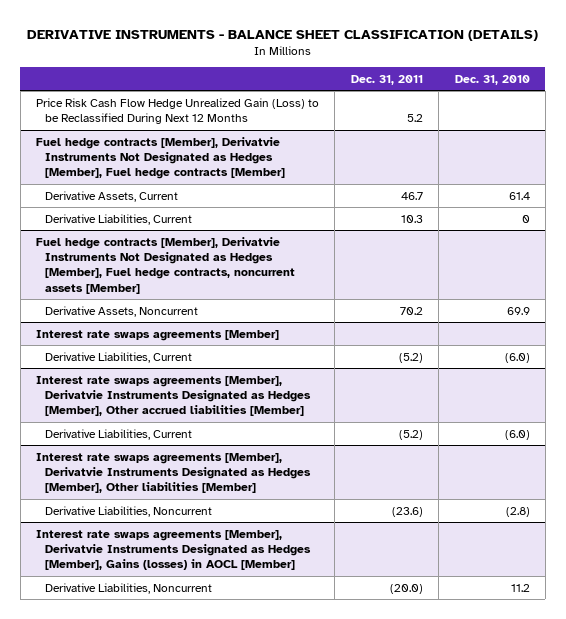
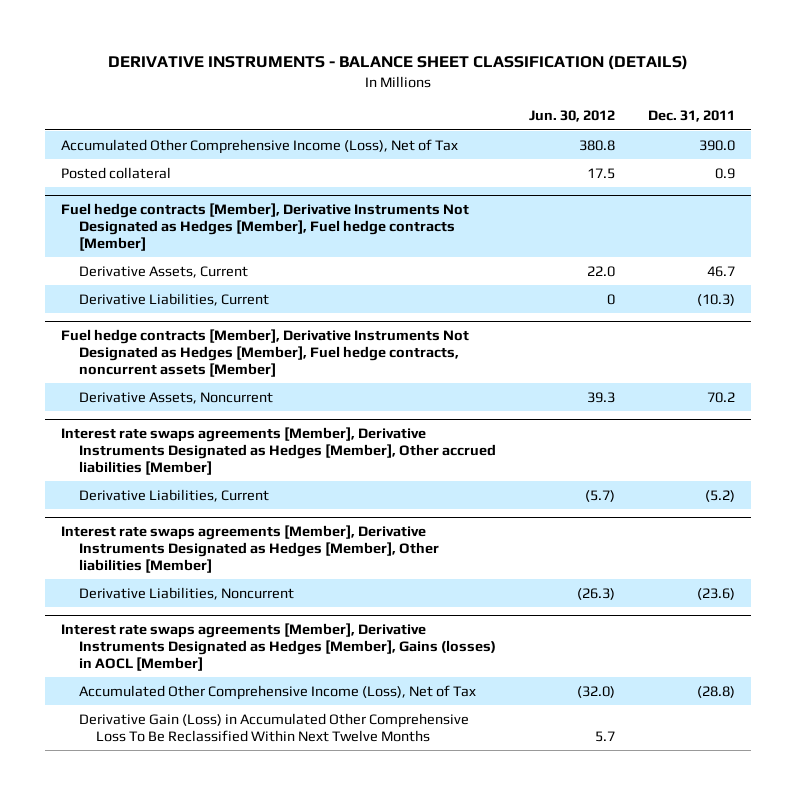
[454,74,530,85] Dec. 31, 2010 -> none
none -> [528,110,615,123] Jun. 30, 2012
[36,97,320,125] Price Risk Cash Flow Hedge Unrealized Gain (Loss) to be Reclassified During Next 12 Months -> none
none -> [61,138,459,154] Accumulated Other Comprehensive Income (Loss), Net of Tax
none -> [61,166,172,179] Posted collateral
[36,136,286,180] Fuel hedge contracts [Member], Derivatvie Instruments Not Designated as Hedges [Member], Fuel hedge contracts [Member] -> [61,203,470,251] Fuel hedge contracts [Member], Derivative Instruments Not Designated as Hedges [Member], Fuel hedge contracts [Member]
[400,214,423,223] 10.3 -> [696,293,735,306] (10.3)
[36,236,296,294] Fuel hedge contracts [Member], Derivatvie Instruments Not Designated as Hedges [Member], Fuel hedge contracts, noncurrent assets [Member] -> [61,329,470,377] Fuel hedge contracts [Member], Derivative Instruments Not Designated as Hedges [Member], Fuel hedge contracts, noncurrent assets [Member]
[36,329,280,341] Interest rate swaps agreements [Member] -> none
[45,351,193,363] Derivative Liabilities, Current -> none
[36,375,312,417] Interest rate swaps agreements [Member], Derivatvie Instruments Designated as Hedges [Member], Other accrued liabilities [Member] -> [61,427,496,475] Interest rate swaps agreements [Member], Derivative Instruments Designated as Hedges [Member], Other accrued liabilities [Member]
[36,452,312,494] Interest rate swaps agreements [Member], Derivatvie Instruments Designated as Hedges [Member], Other liabilities [Member] -> [61,525,439,573] Interest rate swaps agreements [Member], Derivative Instruments Designated as Hedges [Member], Other liabilities [Member]
[45,582,213,594] Derivative Liabilities, Noncurrent -> none
[36,529,312,571] Interest rate swaps agreements [Member], Derivatvie Instruments Designated as Hedges [Member], Gains (losses) in AOCL [Member] -> [61,623,496,671] Interest rate swaps agreements [Member], Derivative Instruments Designated as Hedges [Member], Gains (losses) in AOCL [Member]
none -> [78,684,476,700] Accumulated Other Comprehensive Income (Loss), Net of Tax
none -> [78,712,469,742] Derivative Gain (Loss) in Accumulated Other Comprehensive Loss To Be Reclassified Within Next Twelve Months

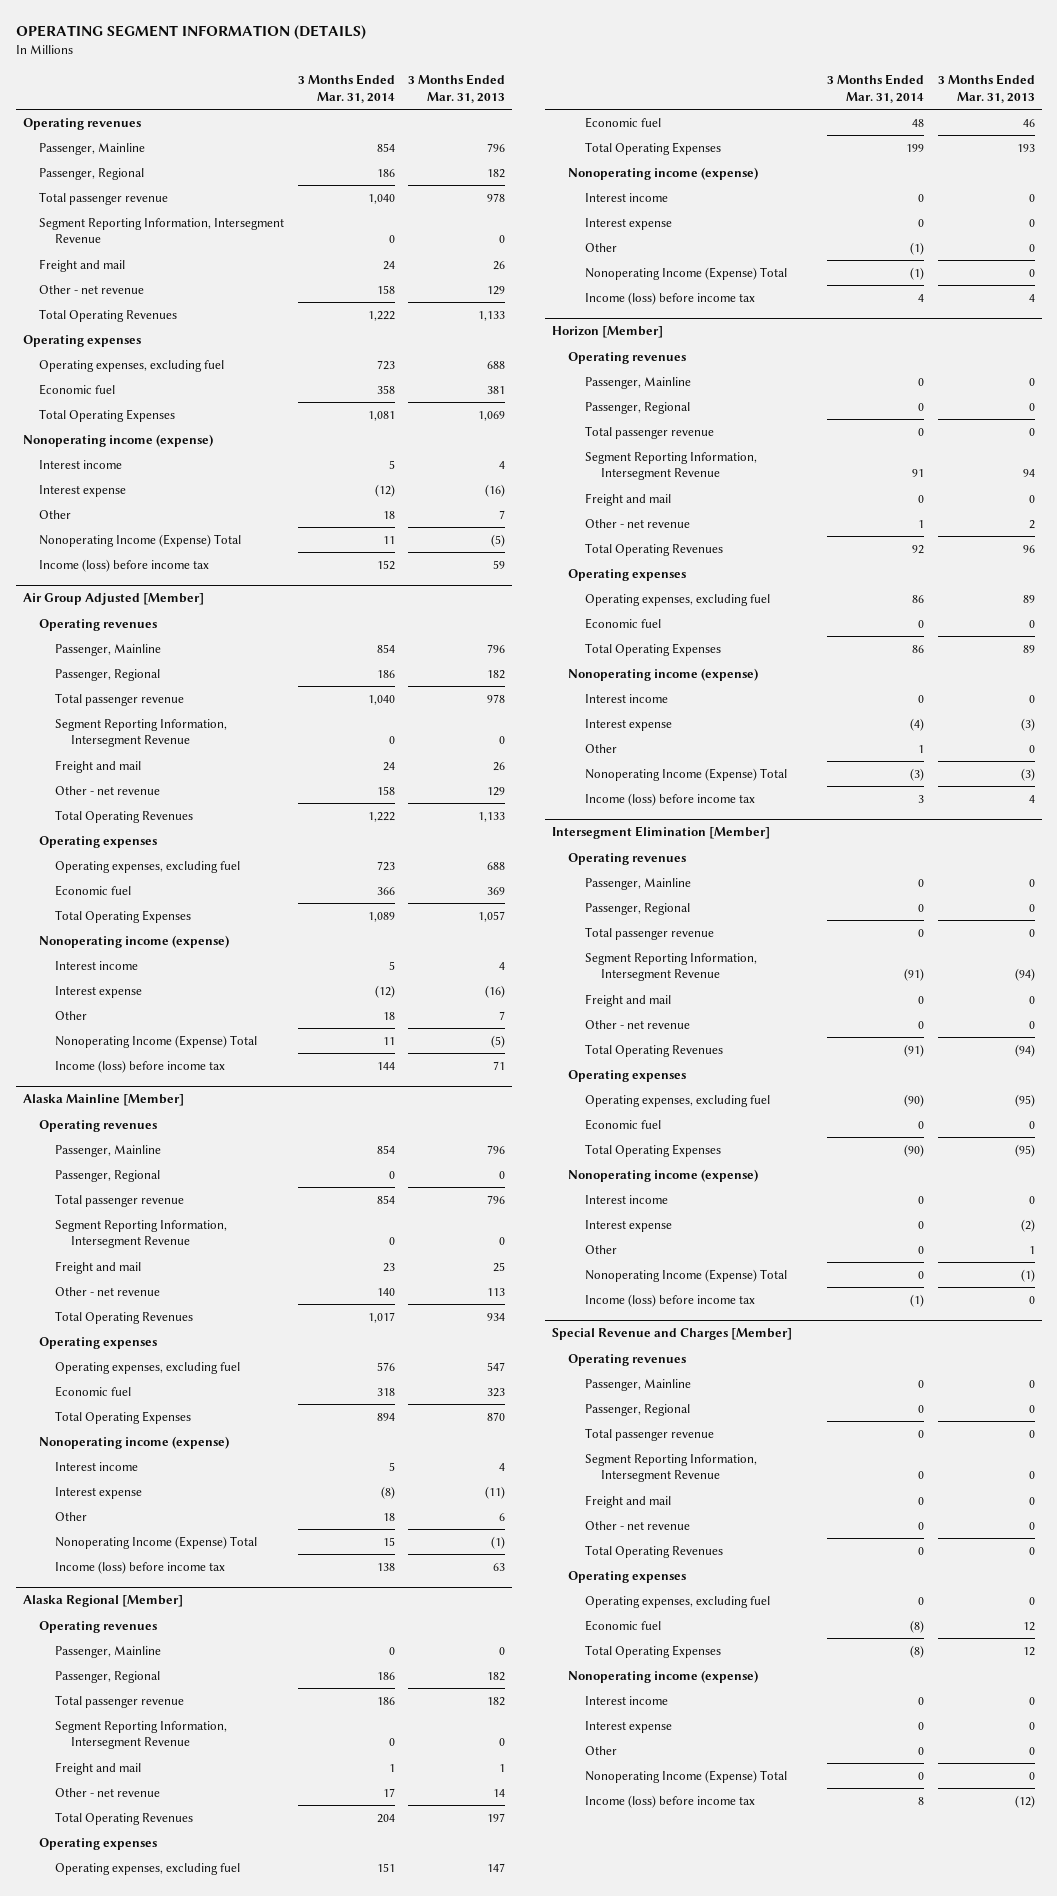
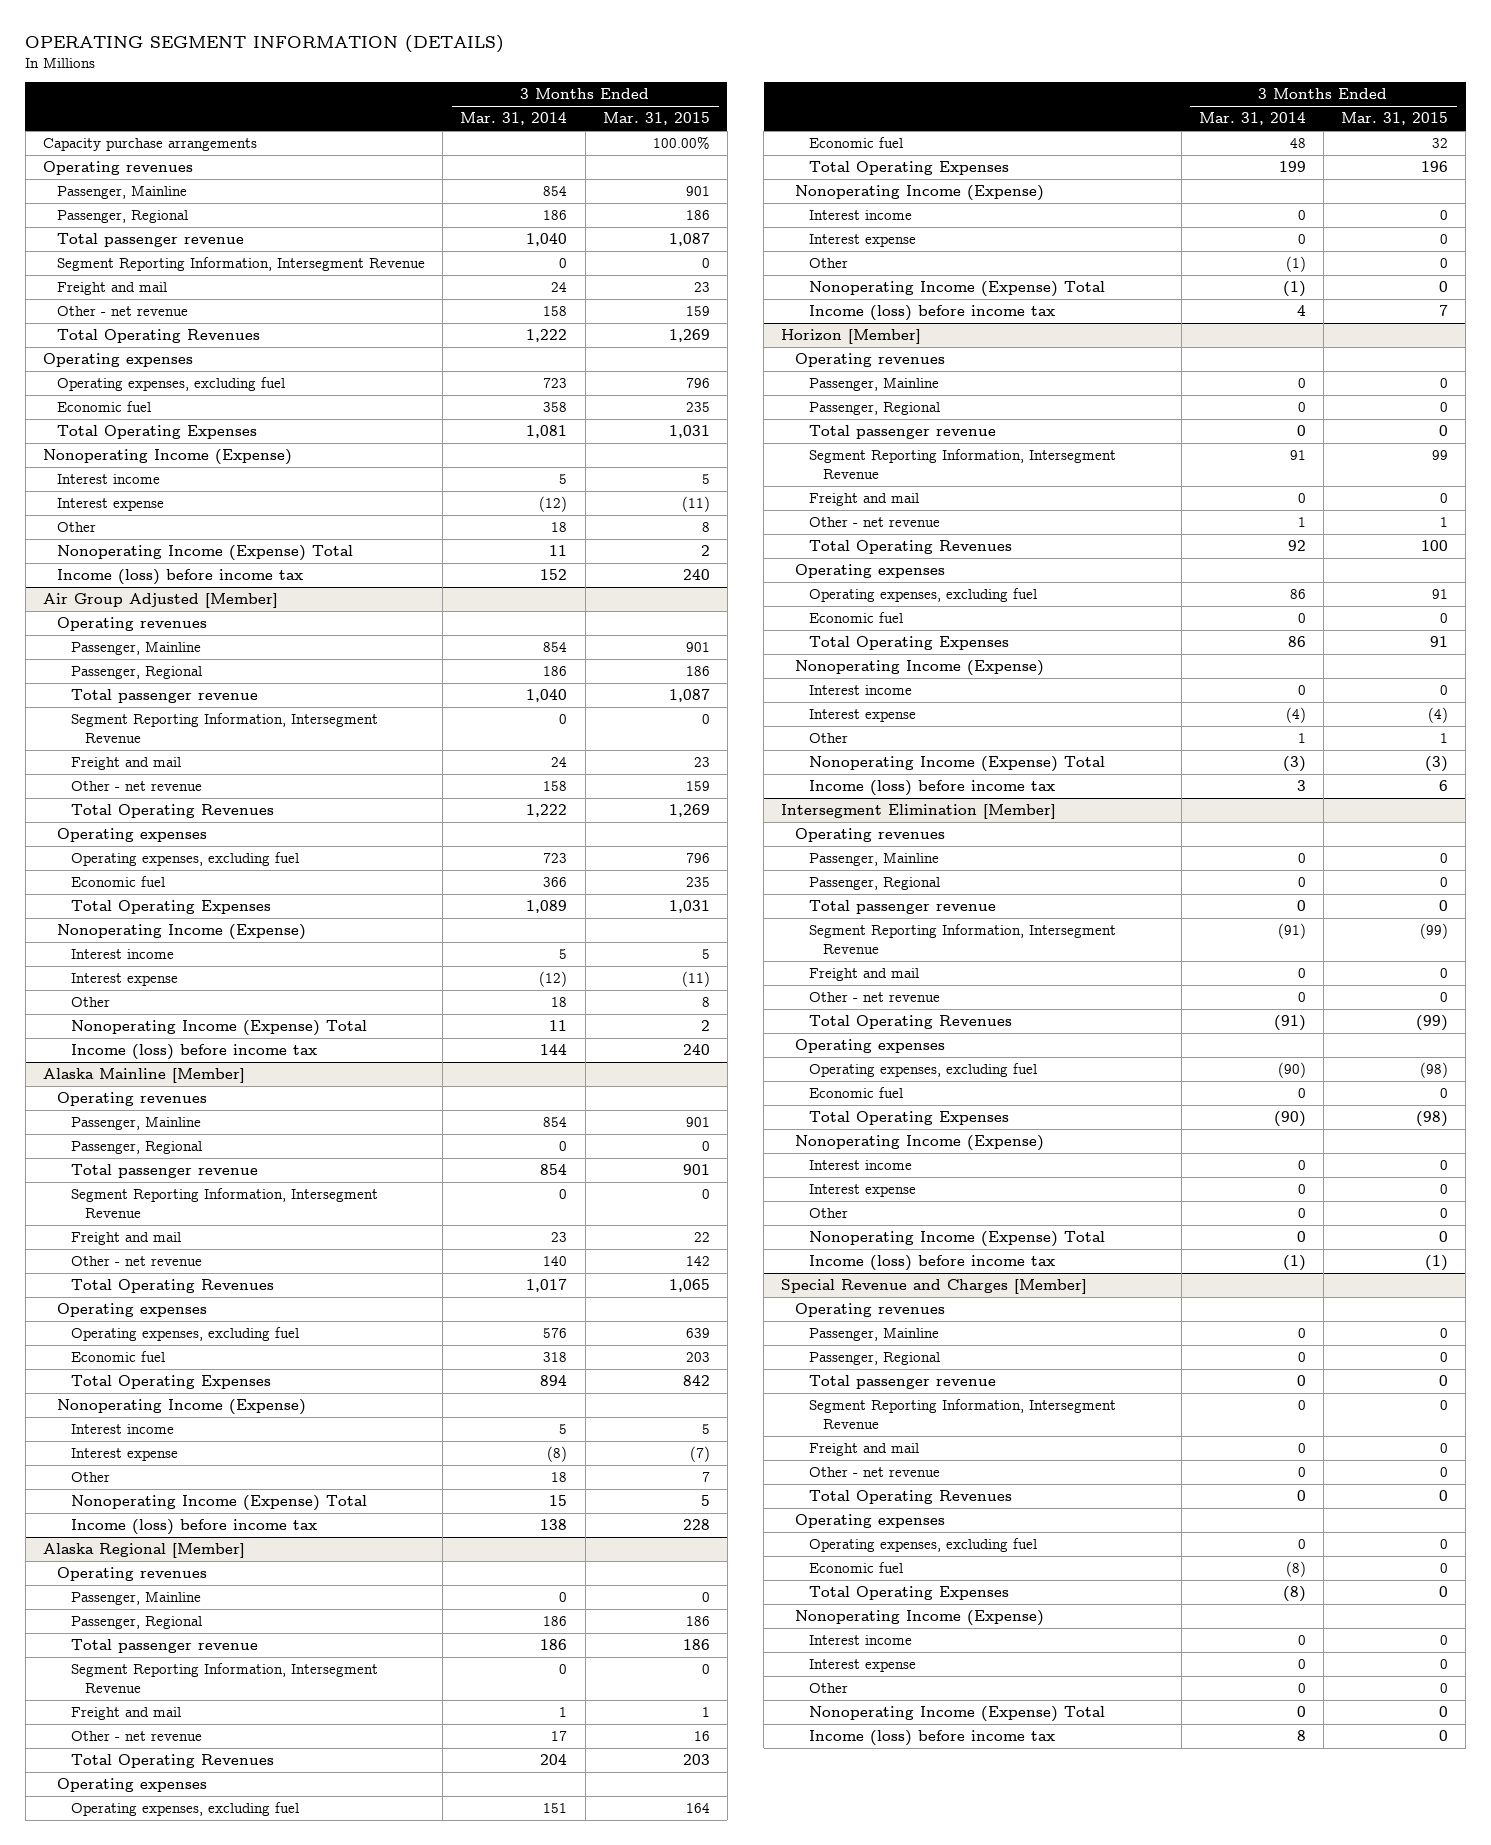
[408,74,506,103] 3 Months Ended Mar. 31, 2013 -> none
none -> [602,112,710,126] Mar. 31, 2015
none -> [43,138,258,152] Capacity purchase arrangements
[22,434,213,448] Nonoperating income (expense) -> [43,449,293,466] Nonoperating Income (Expense)
[38,935,229,949] Nonoperating income (expense) -> [57,924,307,941] Nonoperating Income (Expense)
[38,1436,229,1450] Nonoperating income (expense) -> [57,1399,307,1416] Nonoperating Income (Expense)
[568,167,759,181] Nonoperating income (expense) -> [795,185,1045,202] Nonoperating Income (Expense)
[568,668,759,682] Nonoperating income (expense) -> [795,660,1045,677] Nonoperating Income (Expense)
[568,1169,759,1183] Nonoperating income (expense) -> [795,1135,1045,1152] Nonoperating Income (Expense)
[568,1670,759,1684] Nonoperating income (expense) -> [795,1610,1045,1627] Nonoperating Income (Expense)

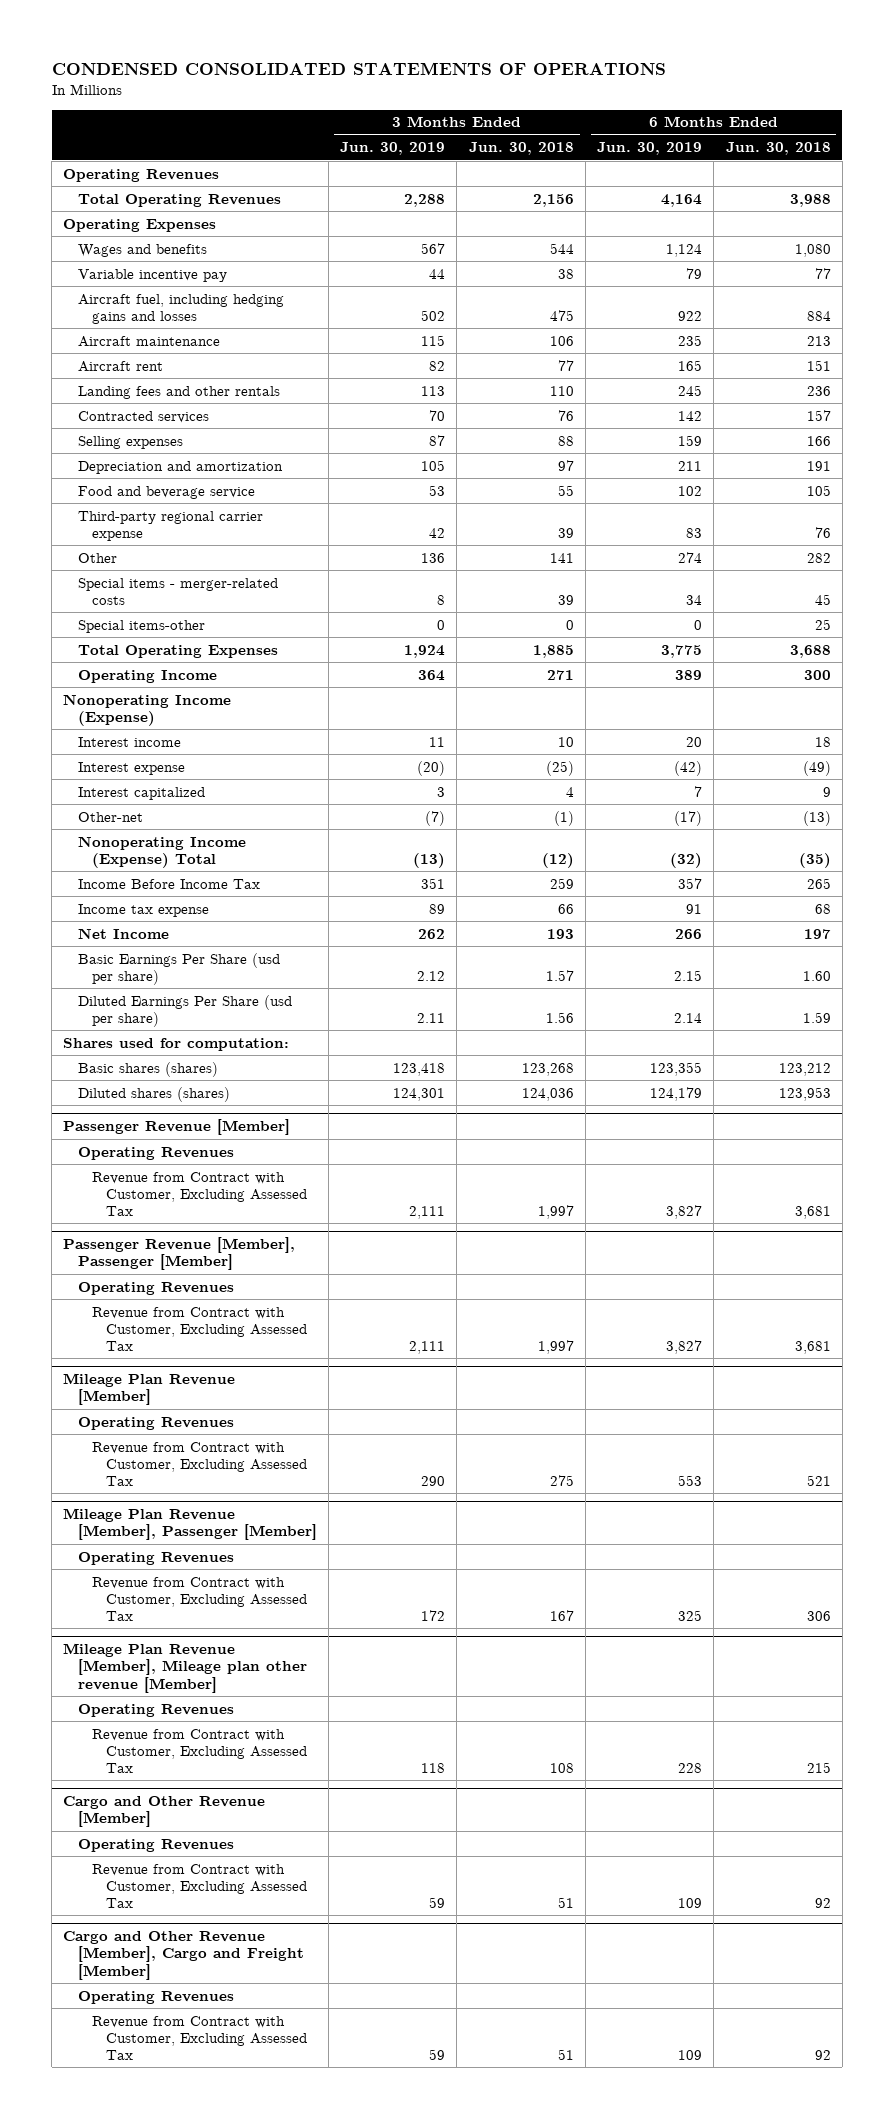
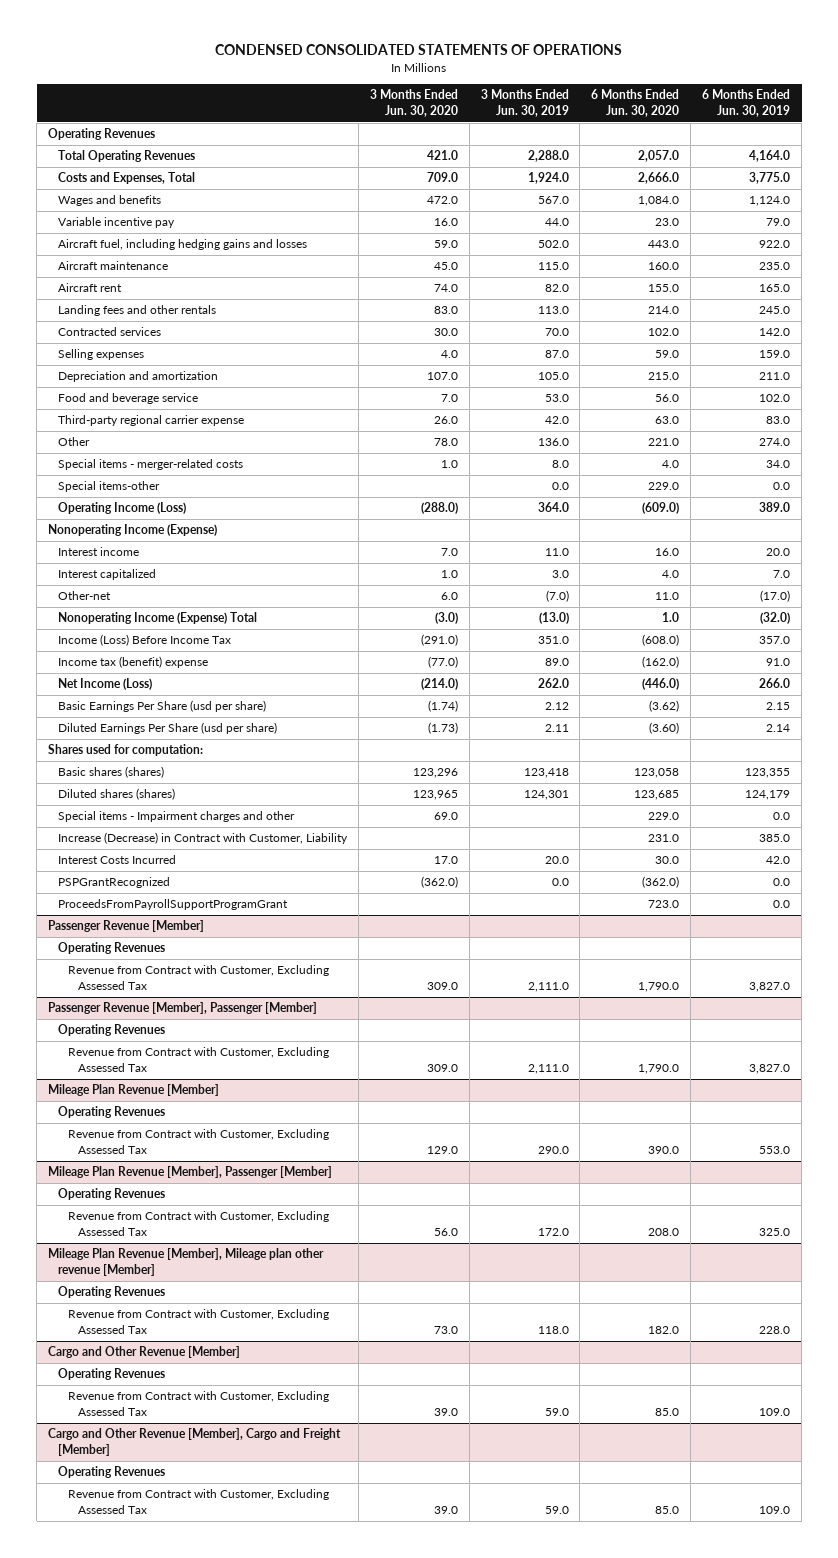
[468,142,574,156] Jun. 30, 2018 -> none
[725,142,831,156] Jun. 30, 2018 -> none
none -> [369,89,458,118] 3 Months Ended Jun. 30, 2020
none -> [591,89,680,118] 6 Months Ended Jun. 30, 2020
[63,218,217,232] Operating Expenses -> none
[77,644,278,658] Total Operating Expenses -> none
[404,193,446,207] 2,288 -> [527,150,569,163] 2,288.0
[661,193,703,207] 4,164 -> [749,150,791,163] 4,164.0
none -> [57,172,195,185] Costs and Expenses, Total
[421,242,446,254] 567 -> [537,196,569,205] 567.0
[666,243,703,257] 1,124 -> [749,196,791,207] 1,124.0
[429,268,446,279] 44 -> [544,218,569,227] 44.0
[686,267,703,279] 79 -> [766,218,791,227] 79.0
[421,309,446,321] 502 -> [537,240,569,249] 502.0
[678,310,703,321] 922 -> [759,240,791,249] 922.0
[421,334,446,346] 115 -> [537,262,569,271] 115.0
[678,334,703,346] 235 -> [759,262,791,271] 235.0
[429,360,446,371] 82 -> [544,284,569,293] 82.0
[678,359,703,371] 165 -> [759,284,791,293] 165.0
[421,385,446,396] 113 -> [537,306,569,315] 113.0
[678,384,703,396] 245 -> [759,306,791,315] 245.0
[429,409,446,421] 70 -> [544,328,569,337] 70.0
[678,410,703,421] 142 -> [759,328,791,337] 142.0
[429,434,446,446] 87 -> [544,350,569,359] 87.0
[678,434,703,446] 159 -> [759,350,791,359] 159.0
[421,459,446,471] 105 -> [537,372,569,381] 105.0
[678,460,703,471] 211 -> [759,372,791,381] 211.0
[429,484,446,496] 53 -> [544,394,569,403] 53.0
[678,485,703,496] 102 -> [759,394,791,403] 102.0
[429,527,446,538] 42 -> [544,416,569,425] 42.0
[686,527,703,538] 83 -> [766,416,791,425] 83.0
[421,552,446,563] 136 -> [537,438,569,447] 136.0
[678,551,703,563] 274 -> [759,438,791,447] 274.0
[437,594,446,605] 8 -> [551,460,569,469] 8.0
[686,594,703,605] 34 -> [766,460,791,469] 34.0
[437,619,446,630] 0 -> [551,482,569,491] 0.0
[694,619,703,630] 0 -> [773,482,791,491] 0.0
[77,669,217,683] Operating Income -> [57,502,186,515] Operating Income (Loss)
[418,669,446,681] 364 -> [537,502,569,513] 364.0
[675,669,703,680] 389 -> [759,502,791,513] 389.0
[77,761,185,775] Interest expense -> none
[429,736,446,747] 11 -> [544,548,569,557] 11.0
[686,736,703,747] 20 -> [766,548,791,557] 20.0
[437,786,446,797] 3 -> [551,570,569,579] 3.0
[694,785,703,797] 7 -> [773,570,791,579] 7.0
[425,810,446,826] (7) -> [545,590,569,603] (7.0)
[674,810,703,826] (17) -> [760,590,791,603] (17.0)
[413,852,446,868] (13) -> [538,612,569,625] (13.0)
[670,852,703,868] (32) -> [760,612,791,625] (32.0)
[77,878,260,889] Income Before Income Tax -> [57,634,231,647] Income (Loss) Before Income Tax
[421,877,446,889] 351 -> [537,636,569,645] 351.0
[678,877,703,889] 357 -> [759,636,791,645] 357.0
[77,903,209,917] Income tax expense -> [57,656,208,669] Income tax (benefit) expense
[429,903,446,914] 89 -> [544,658,569,667] 89.0
[686,903,703,914] 91 -> [766,658,791,667] 91.0
[77,927,169,939] Net Income -> [57,678,152,691] Net Income (Loss)
[418,928,446,939] 262 -> [537,678,569,689] 262.0
[675,928,703,939] 266 -> [759,678,791,689] 266.0
none -> [57,811,295,823] Special items - Impairment charges and other
none -> [57,832,348,845] Increase (Decrease) in Contract with Customer, Liability
none -> [57,855,176,865] Interest Costs Incurred
none -> [57,877,170,889] PSPGrantRecognized
none -> [57,899,288,911] ProceedsFromPayrollSupportProgramGrant
[409,1206,446,1220] 2,111 -> [527,982,569,993] 2,111.0
[666,1205,703,1220] 3,827 -> [749,982,791,993] 3,827.0
[409,1341,446,1355] 2,111 -> [527,1064,569,1075] 2,111.0
[666,1340,703,1355] 3,827 -> [749,1064,791,1075] 3,827.0
[421,1476,446,1487] 290 -> [537,1146,569,1155] 290.0
[678,1475,703,1487] 553 -> [759,1146,791,1155] 553.0
[421,1610,446,1622] 172 -> [537,1228,569,1237] 172.0
[678,1610,703,1622] 325 -> [759,1228,791,1237] 325.0
[421,1763,446,1774] 118 -> [537,1326,569,1335] 118.0
[678,1763,703,1774] 228 -> [759,1326,791,1335] 228.0
[429,1897,446,1909] 59 -> [544,1408,569,1417] 59.0
[678,1898,703,1909] 109 -> [759,1408,791,1417] 109.0
[429,2049,446,2061] 59 -> [544,1506,569,1515] 59.0
[678,2050,703,2061] 109 -> [759,1506,791,1515] 109.0

